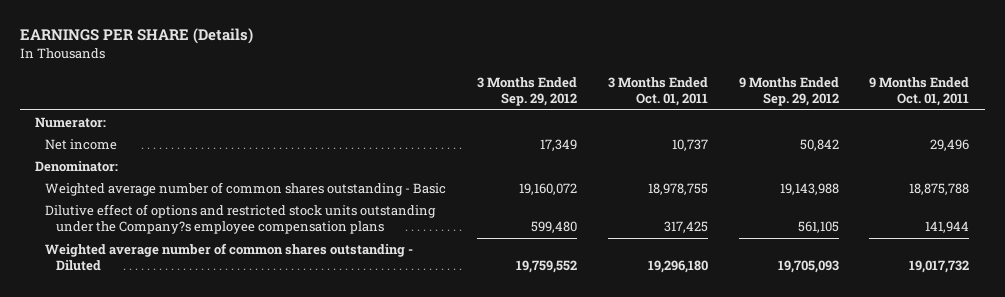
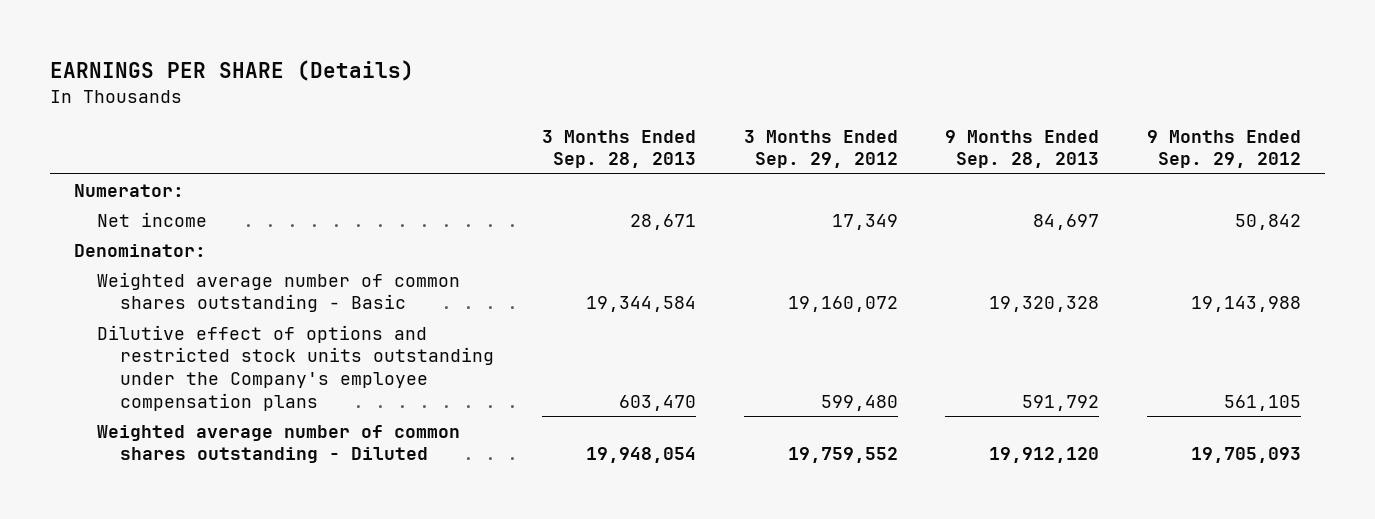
[607,77,708,107] 3 Months Ended Oct. 01, 2011 -> none
[869,77,970,107] 9 Months Ended Oct. 01, 2011 -> none
none -> [542,129,697,169] 3 Months Ended Sep. 28, 2013
none -> [945,129,1100,169] 9 Months Ended Sep. 28, 2013
[45,203,437,235] Dilutive effect of options and restricted stock units outstanding under the Company?s employee compensation plans -> [97,324,495,411] Dilutive effect of options and restricted stock units outstanding under the Company's employee compensation plans

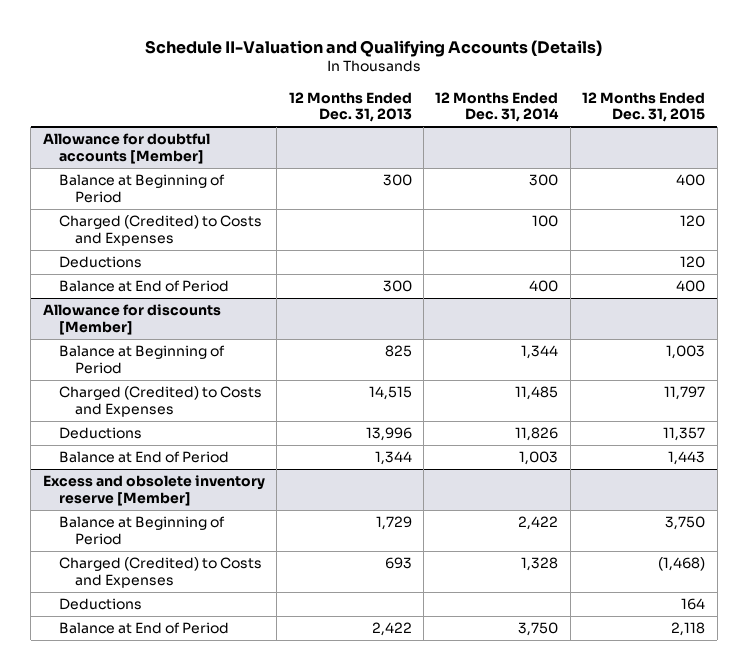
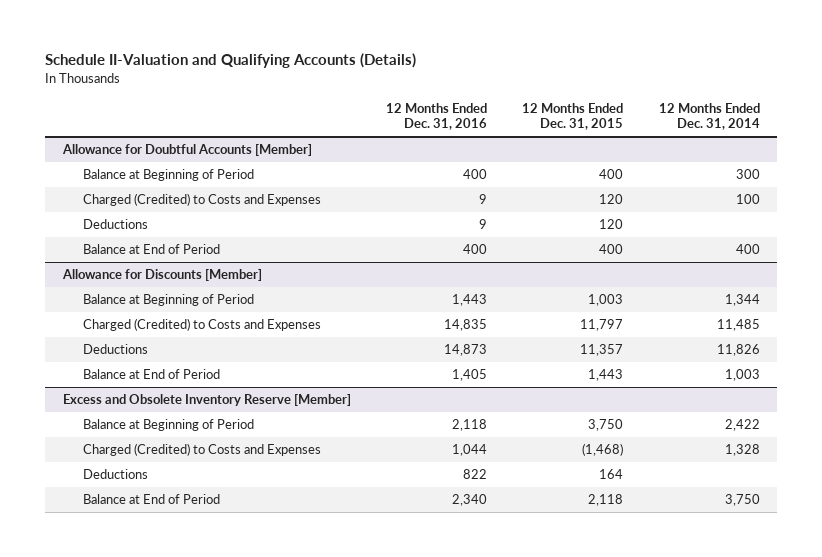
[288,91,412,123] 12 Months Ended Dec. 31, 2013 -> none
none -> [386,102,488,131] 12 Months Ended Dec. 31, 2016
[42,133,210,164] Allowance for doubtful accounts [Member] -> [61,144,312,157] Allowance for Doubtful Accounts [Member]
[42,304,221,335] Allowance for discounts [Member] -> [61,269,262,282] Allowance for Discounts [Member]
[42,475,265,506] Excess and obsolete inventory reserve [Member] -> [62,394,351,407] Excess and Obsolete Inventory Reserve [Member]

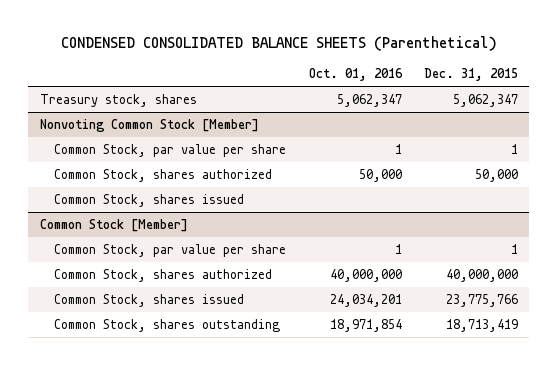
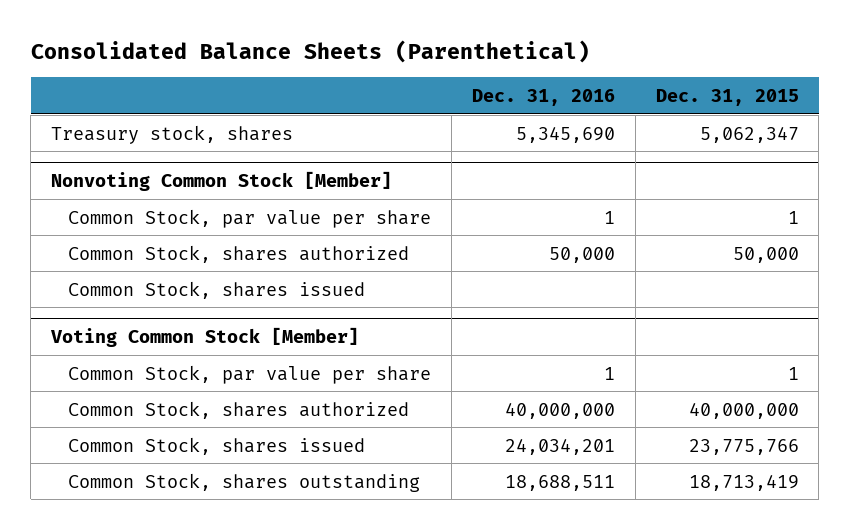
[60,36,497,52] CONDENSED CONSOLIDATED BALANCE SHEETS (Parenthetical) -> [30,40,590,64] Consolidated Balance Sheets (Parenthetical)
[308,68,403,82] Oct. 01, 2016 -> none
none -> [471,88,615,106] Dec. 31, 2016
[39,219,188,233] Common Stock [Member] -> [50,326,360,347] Voting Common Stock [Member]

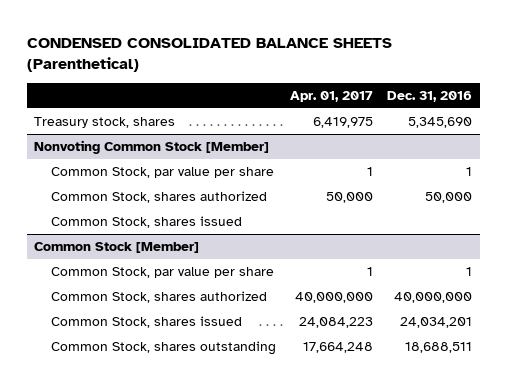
[30,40,590,64] Consolidated Balance Sheets (Parenthetical) -> [27,38,393,73] CONDENSED CONSOLIDATED BALANCE SHEETS (Parenthetical)
[655,88,799,106] Dec. 31, 2015 -> none
none -> [290,91,374,103] Apr. 01, 2017
[50,326,360,347] Voting Common Stock [Member] -> [34,242,200,254] Common Stock [Member]

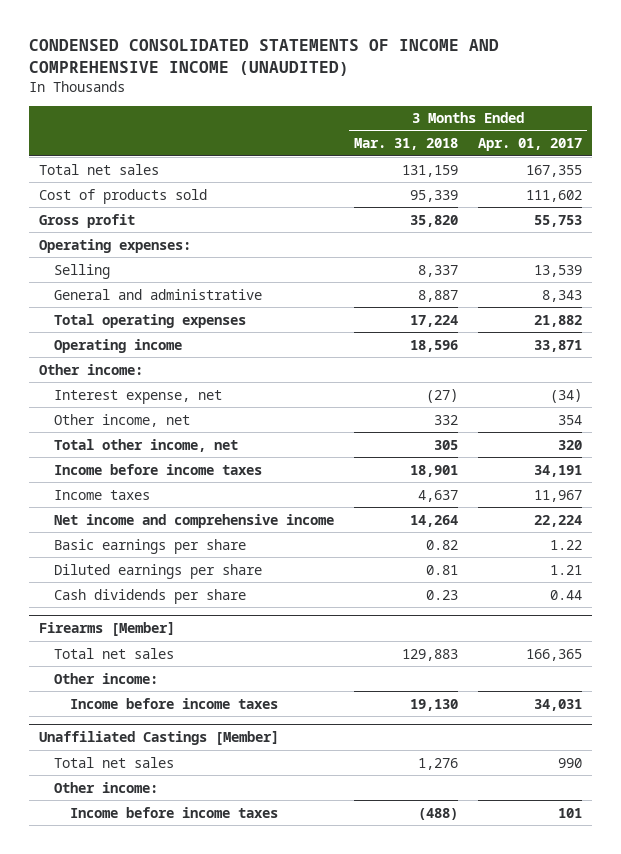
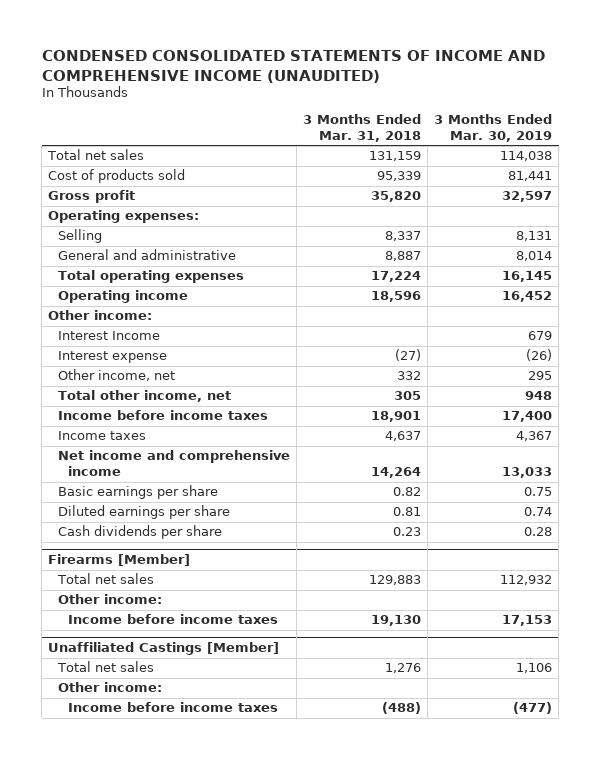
[477,138,582,152] Apr. 01, 2017 -> none
none -> [434,114,553,143] 3 Months Ended Mar. 30, 2019
none -> [58,331,161,341] Interest Income
[54,389,223,404] Interest expense, net -> [58,351,168,364] Interest expense

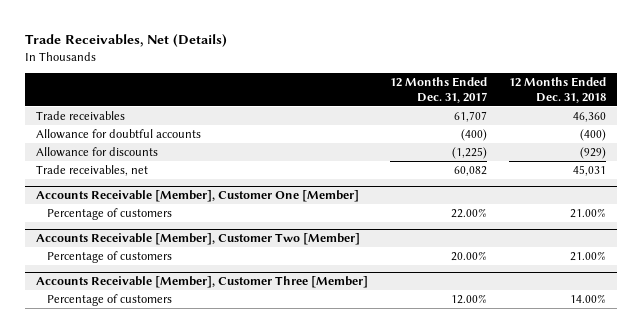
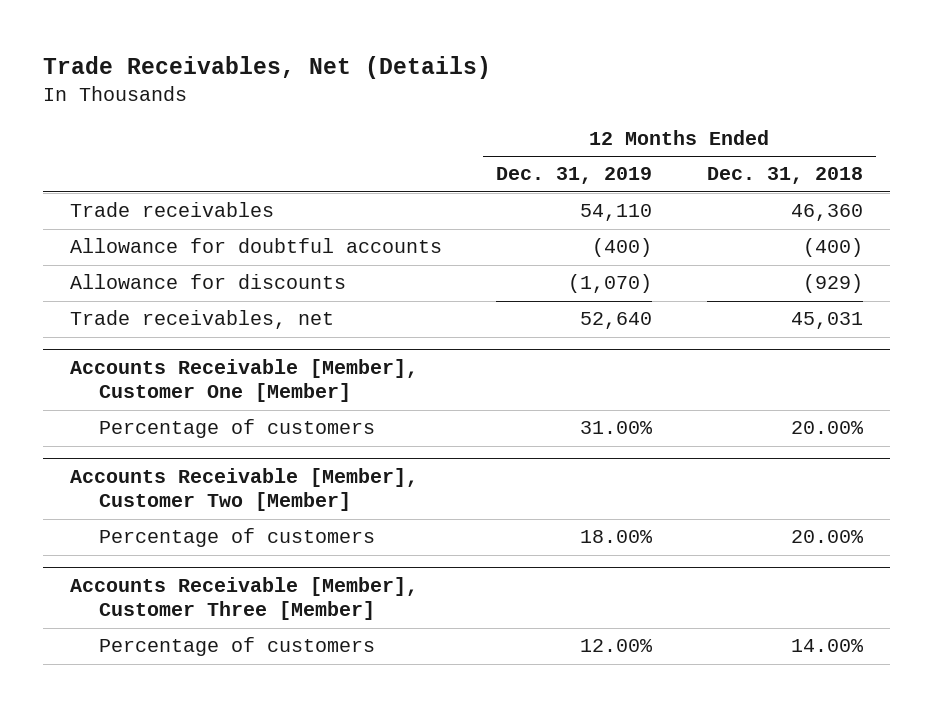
[390,77,488,103] 12 Months Ended Dec. 31, 2017 -> none
none -> [496,167,653,185] Dec. 31, 2019
[570,208,607,219] 21.00% -> [790,421,864,435] 20.00%
[570,251,607,262] 21.00% -> [790,530,864,544] 20.00%

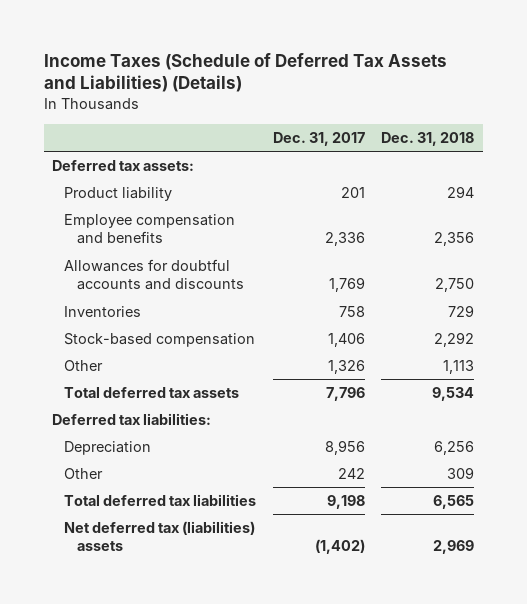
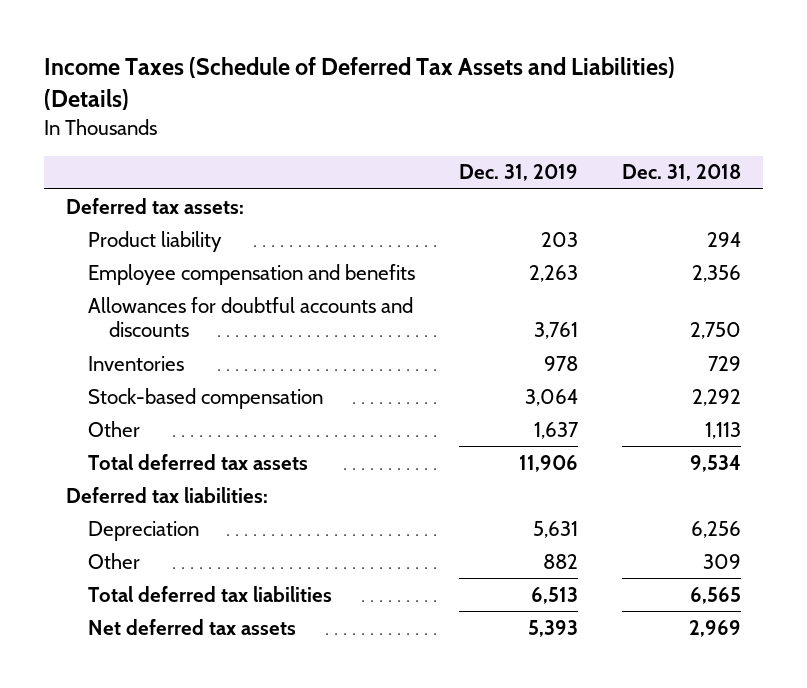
[272,132,365,147] Dec. 31, 2017 -> none
none -> [458,164,578,182] Dec. 31, 2019
[64,521,256,552] Net deferred tax (liabilities) assets -> [87,618,296,635] Net deferred tax assets

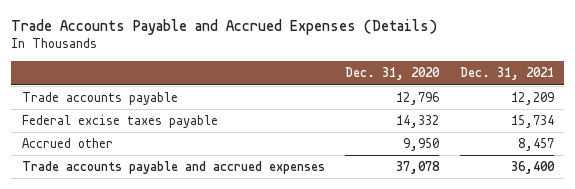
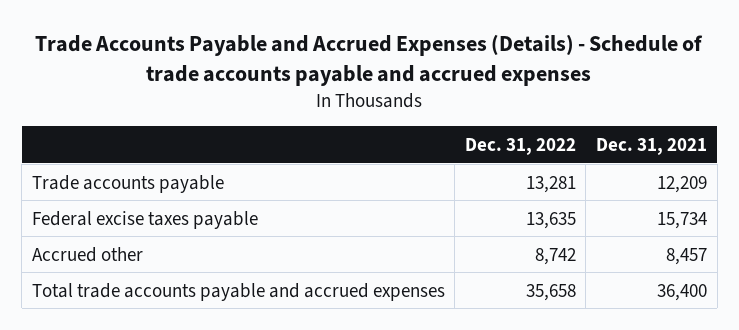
[11,19,438,36] Trade Accounts Payable and Accrued Expenses (Details) -> [35,34,704,87] Trade Accounts Payable and Accrued Expenses (Details) - Schedule of trade accounts payable and accrued expenses
[345,67,441,81] Dec. 31, 2020 -> none
none -> [464,137,576,155] Dec. 31, 2022
[21,161,325,175] Trade accounts payable and accrued expenses -> [31,282,445,301] Total trade accounts payable and accrued expenses

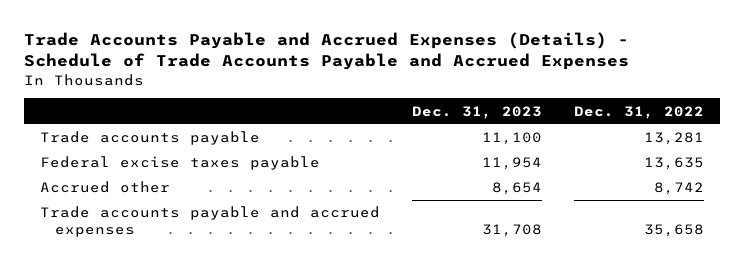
[35,34,704,87] Trade Accounts Payable and Accrued Expenses (Details) - Schedule of trade accounts payable and accrued expenses -> [24,32,630,71] Trade Accounts Payable and Accrued Expenses (Details) - Schedule of Trade Accounts Payable and Accrued Expenses
[596,137,708,155] Dec. 31, 2021 -> none
none -> [412,105,543,119] Dec. 31, 2023
[31,282,445,301] Total trade accounts payable and accrued expenses -> [40,206,381,238] Trade accounts payable and accrued expenses

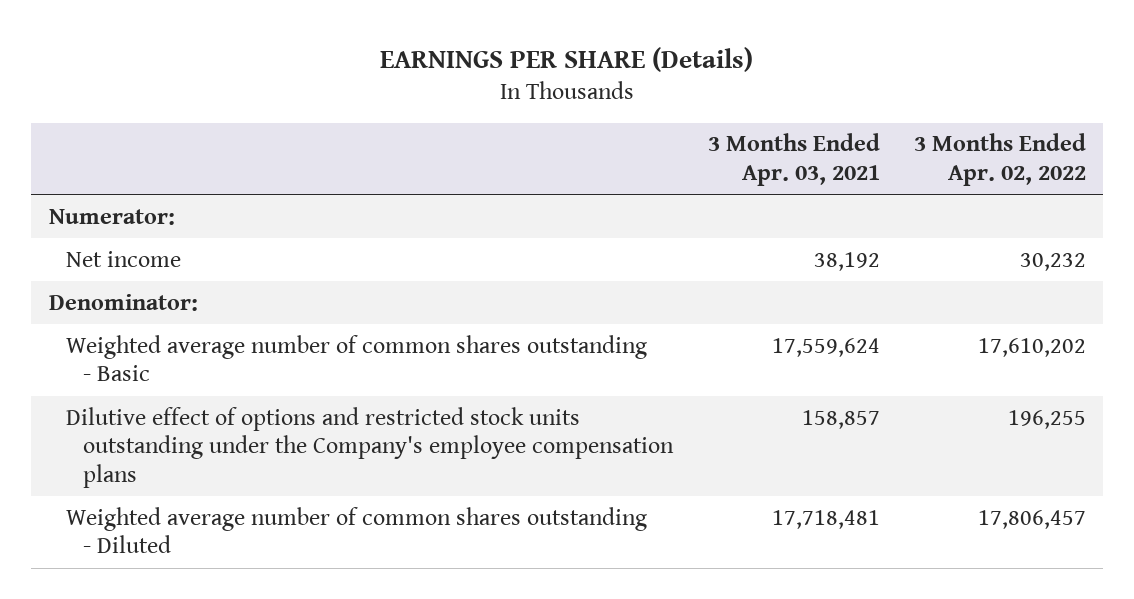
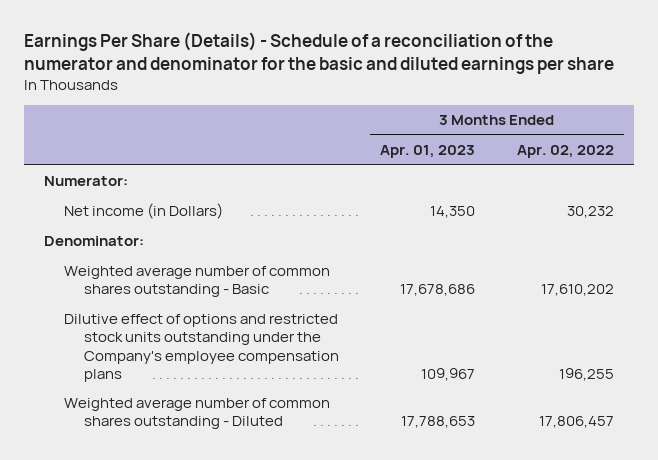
[380,46,754,72] EARNINGS PER SHARE (Details) -> [23,31,614,74] Earnings Per Share (Details) - Schedule of a reconciliation of the numerator and denominator for the basic and diluted earnings per share
[707,133,880,187] 3 Months Ended Apr. 03, 2021 -> none
none -> [380,145,476,159] Apr. 01, 2023
[65,250,181,267] Net income -> [64,203,224,220] Net income (in Dollars)

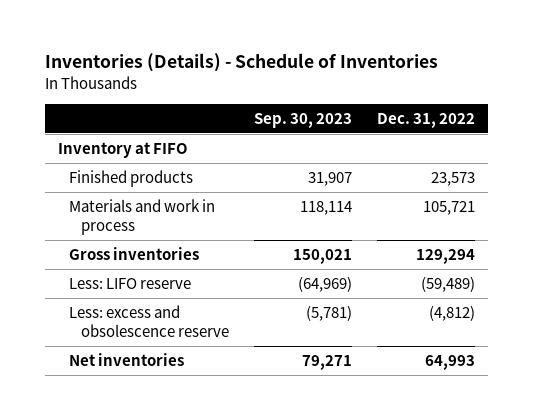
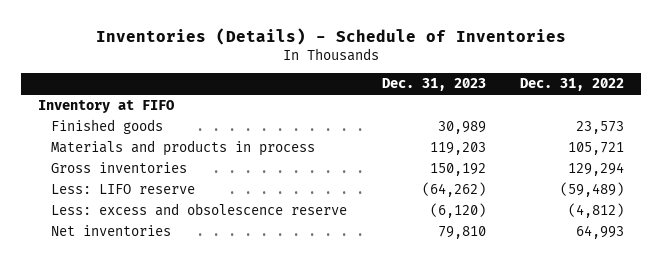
[253,112,352,128] Sep. 30, 2023 -> none
none -> [381,78,486,92] Dec. 31, 2023
[69,169,194,187] Finished products -> [50,119,163,135] Finished goods
[69,198,216,236] Materials and work in process -> [50,140,315,157] Materials and products in process

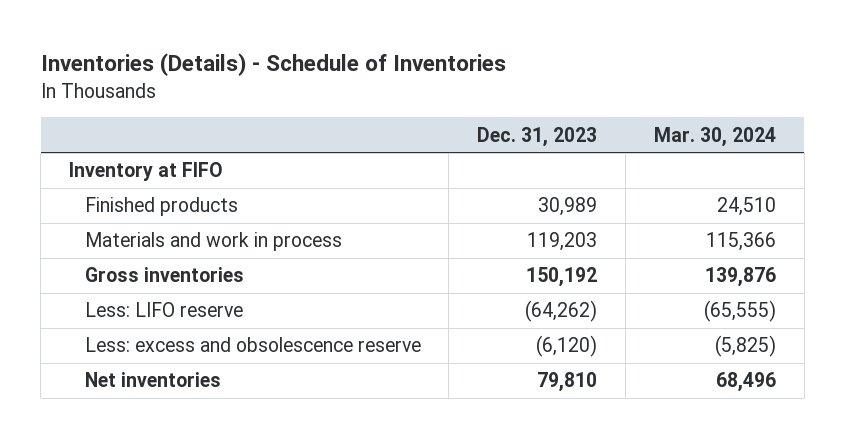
[520,78,625,92] Dec. 31, 2022 -> none
none -> [653,126,776,147] Mar. 30, 2024
[50,119,163,135] Finished goods -> [84,197,238,217] Finished products
[50,140,315,157] Materials and products in process -> [84,232,342,252] Materials and work in process

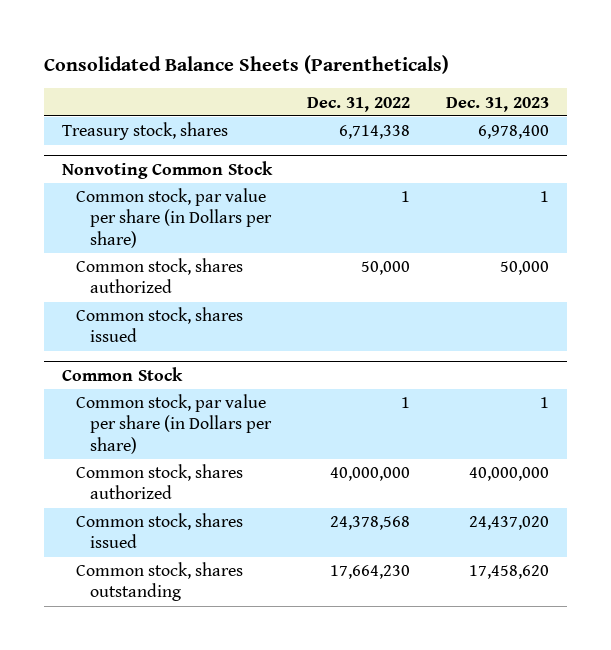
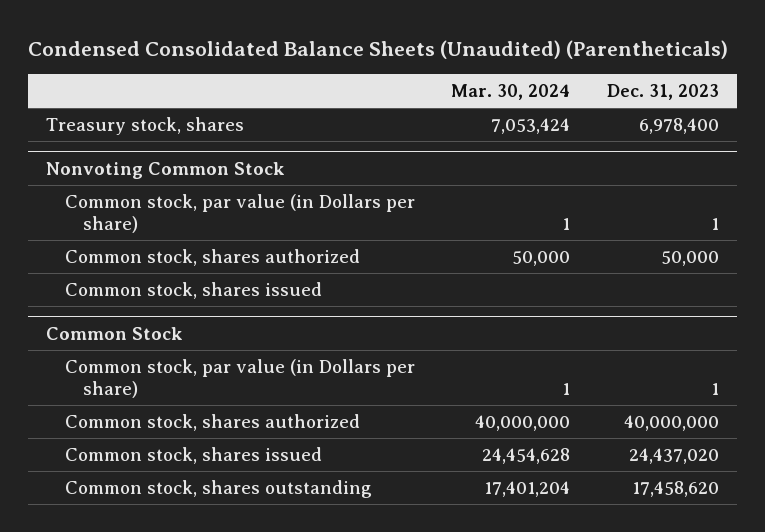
[43,54,449,74] Consolidated Balance Sheets (Parentheticals) -> [27,40,728,60] Condensed Consolidated Balance Sheets (Unaudited) (Parentheticals)
[307,96,411,112] Dec. 31, 2022 -> none
none -> [451,84,571,101] Mar. 30, 2024
[75,188,272,248] Common stock, par value per share (in Dollars per share) -> [64,193,415,233] Common stock, par value (in Dollars per share)
[75,394,272,454] Common stock, par value per share (in Dollars per share) -> [64,358,415,398] Common stock, par value (in Dollars per share)

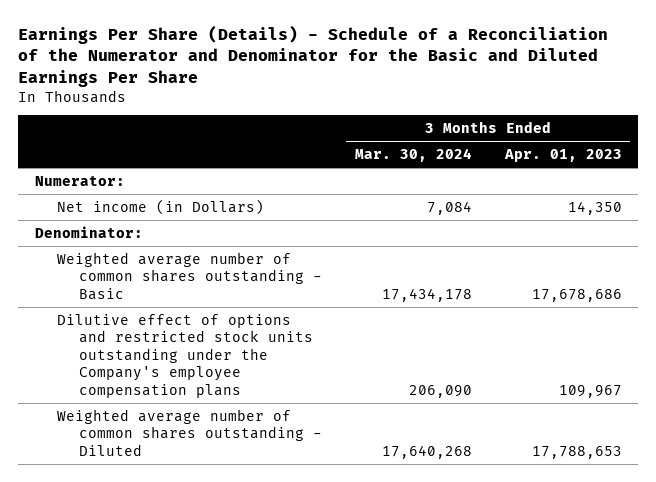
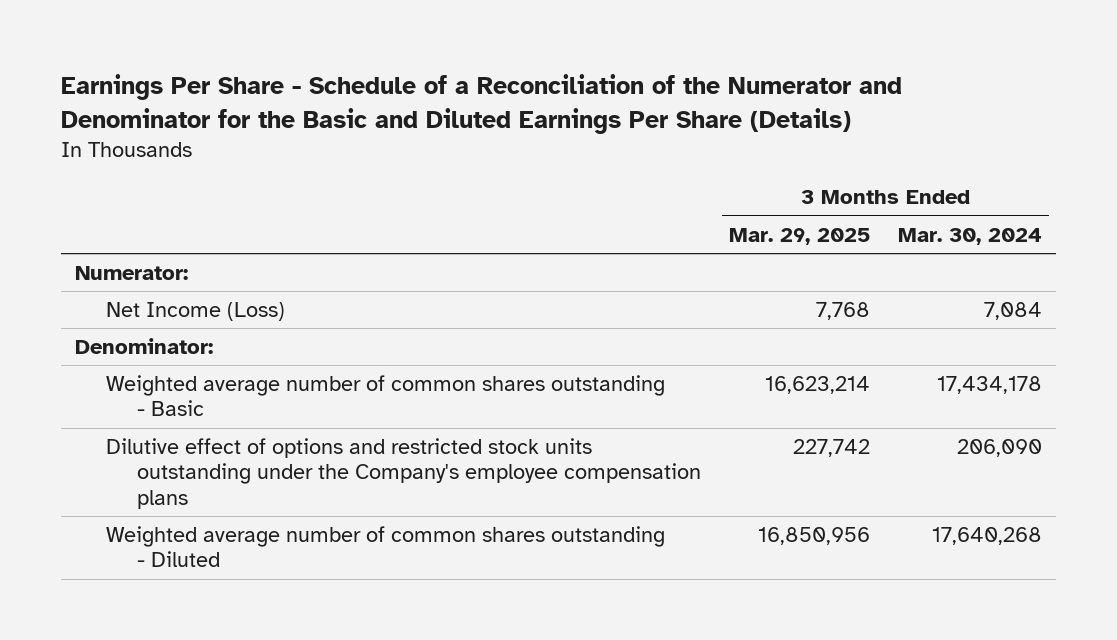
[18,24,609,87] Earnings Per Share (Details) - Schedule of a Reconciliation of the Numerator and Denominator for the Basic and Diluted Earnings Per Share -> [60,74,902,134] Earnings Per Share - Schedule of a Reconciliation of the Numerator and Denominator for the Basic and Diluted Earnings Per Share (Details)
[503,148,622,162] Apr. 01, 2023 -> none
none -> [729,227,871,245] Mar. 29, 2025
[56,198,264,215] Net income (in Dollars) -> [106,302,286,322] Net Income (Loss)

